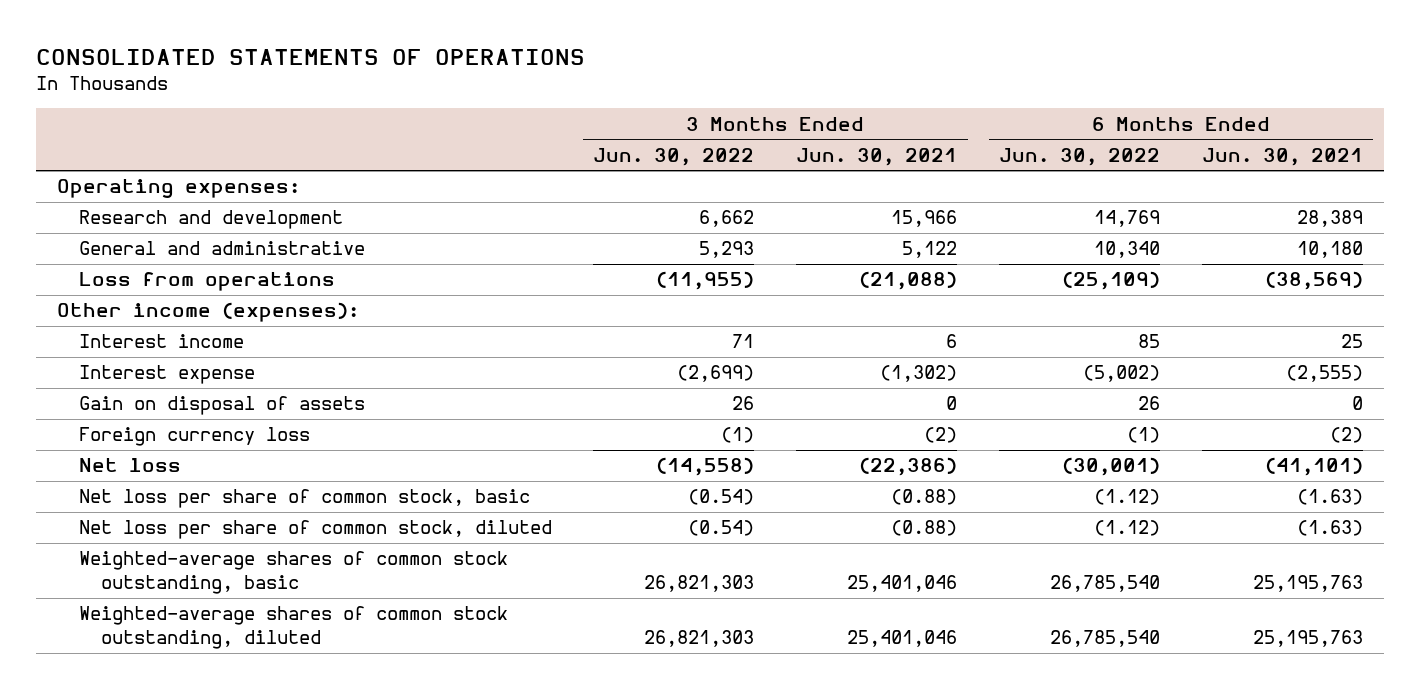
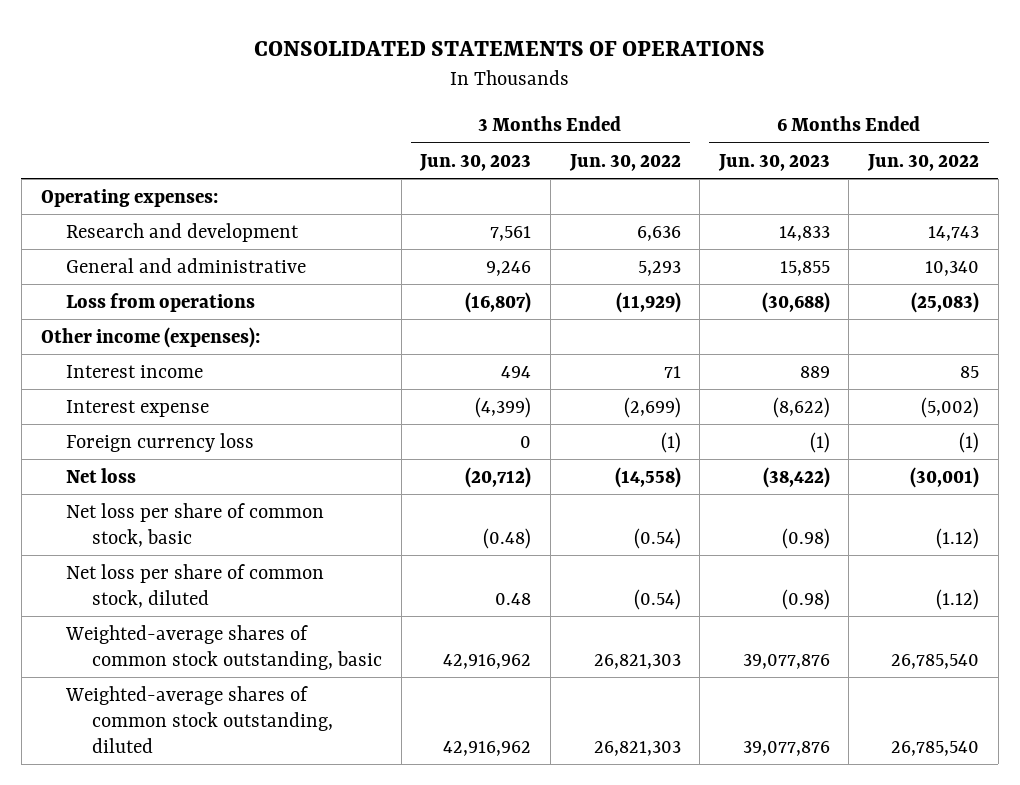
[796,147,958,166] Jun. 30, 2021 -> none
[1201,147,1363,166] Jun. 30, 2021 -> none
none -> [419,153,532,171] Jun. 30, 2023
none -> [717,153,830,171] Jun. 30, 2023
[699,210,755,228] 6,662 -> [636,226,681,242] 6,636
[1094,210,1161,228] 14,769 -> [927,226,979,242] 14,743
[656,271,755,291] (11,955) -> [615,292,681,314] (11,929)
[1062,271,1161,291] (25,109) -> [910,292,979,314] (25,083)
[78,396,365,416] Gain on disposal of assets -> none

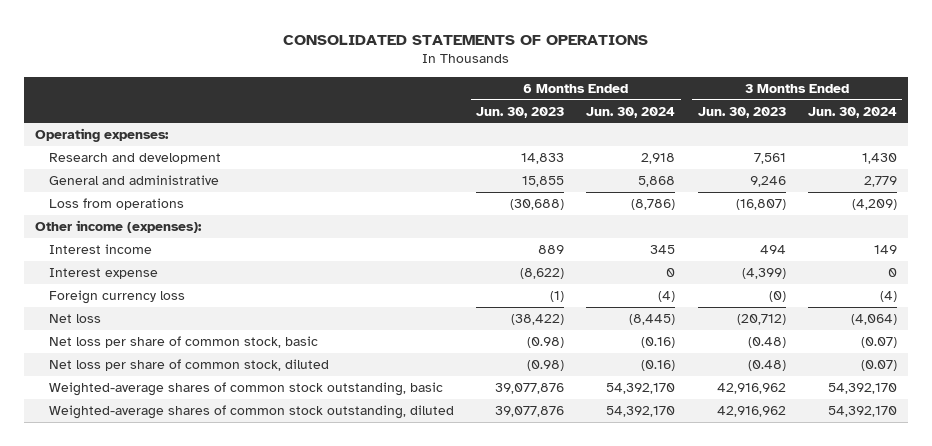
[568,153,681,171] Jun. 30, 2022 -> none
[866,153,979,171] Jun. 30, 2022 -> none
none -> [586,106,676,118] Jun. 30, 2024
none -> [807,106,897,118] Jun. 30, 2024
[520,436,532,449] 0 -> [768,291,786,303] (0)
[495,592,532,605] 0.48 -> [747,360,786,372] (0.48)

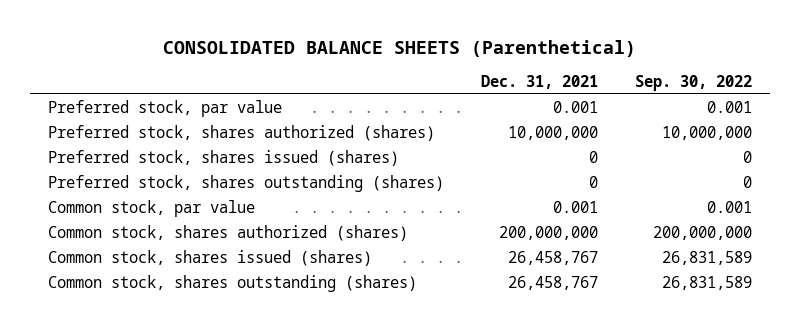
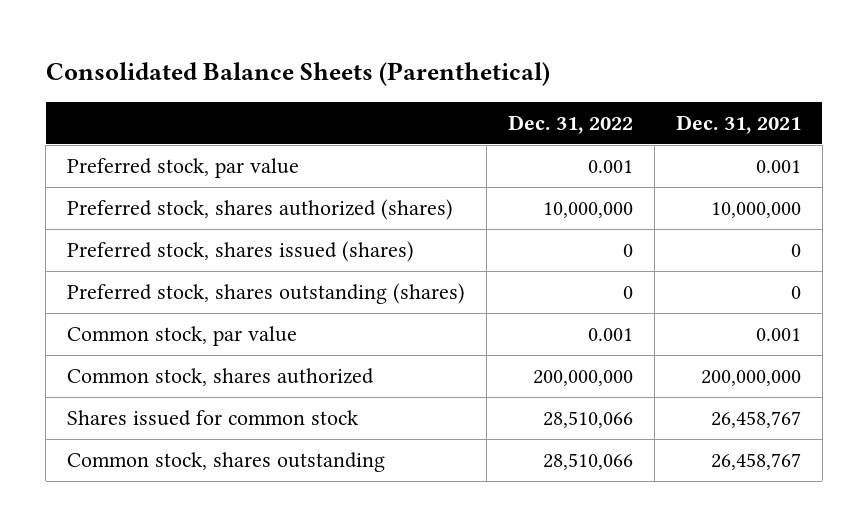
[162,39,636,57] CONSOLIDATED BALANCE SHEETS (Parenthetical) -> [45,62,550,87] Consolidated Balance Sheets (Parenthetical)
[634,75,752,92] Sep. 30, 2022 -> none
none -> [507,115,633,135] Dec. 31, 2022
[48,224,409,241] Common stock, shares authorized (shares) -> [67,368,375,387] Common stock, shares authorized
[48,249,373,266] Common stock, shares issued (shares) -> [67,410,360,427] Shares issued for common stock
[48,274,418,292] Common stock, shares outstanding (shares) -> [67,452,386,473] Common stock, shares outstanding

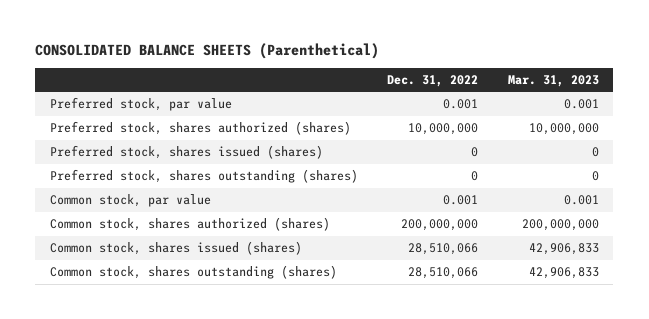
[45,62,550,87] Consolidated Balance Sheets (Parenthetical) -> [35,43,380,60] CONSOLIDATED BALANCE SHEETS (Parenthetical)
[675,115,801,135] Dec. 31, 2021 -> none
none -> [507,75,599,88] Mar. 31, 2023
[67,368,375,387] Common stock, shares authorized -> [49,217,330,232] Common stock, shares authorized (shares)
[67,410,360,427] Shares issued for common stock -> [49,241,302,256] Common stock, shares issued (shares)
[67,452,386,473] Common stock, shares outstanding -> [49,265,337,280] Common stock, shares outstanding (shares)

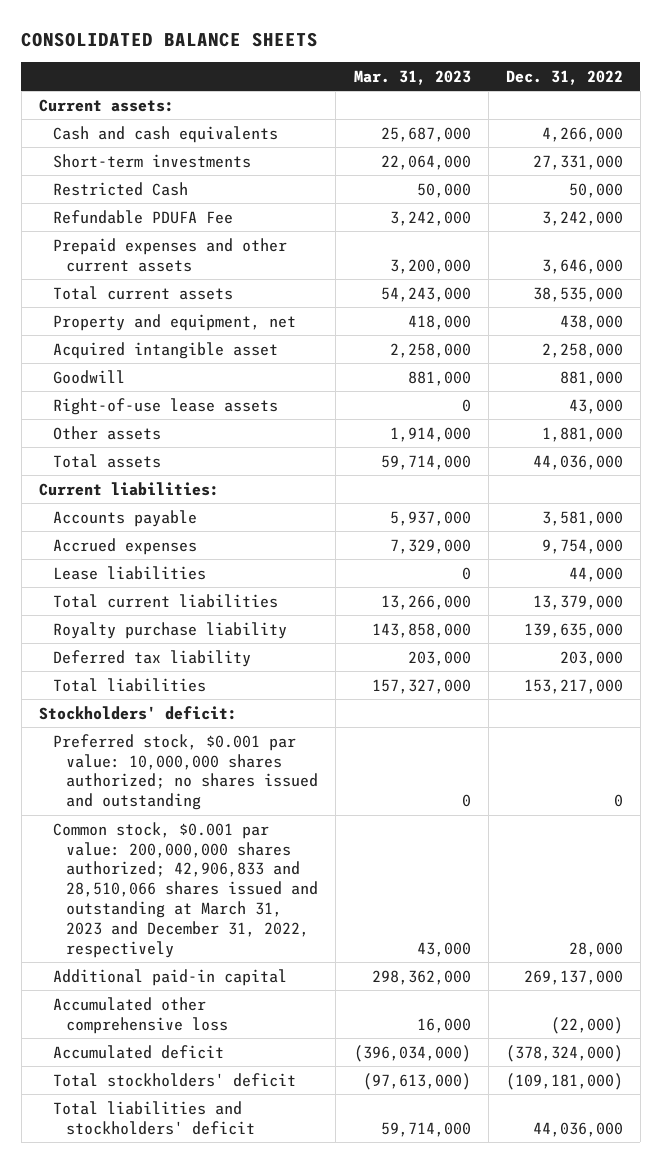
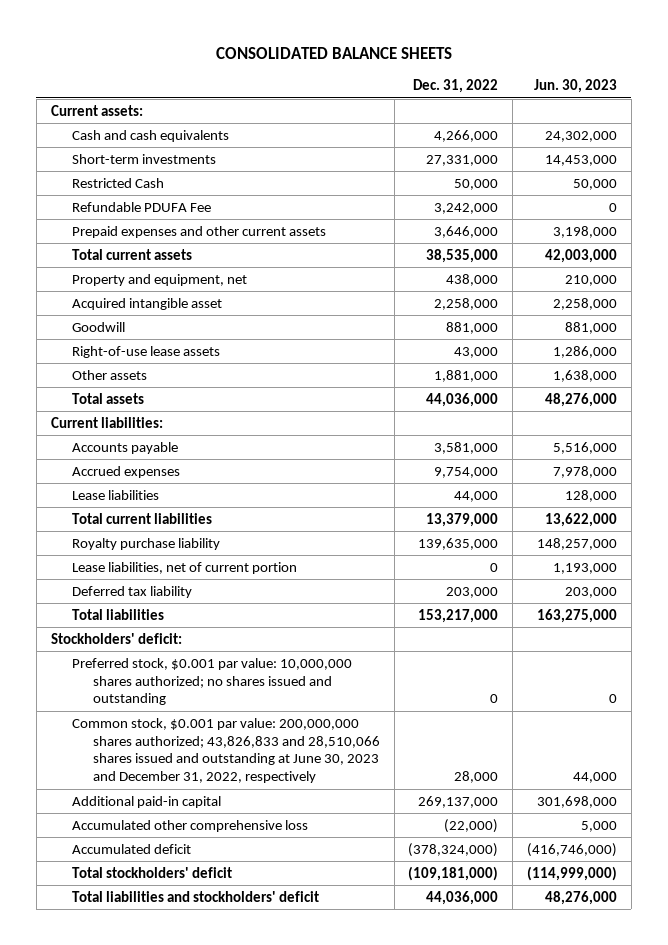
[353,69,471,85] Mar. 31, 2023 -> none
none -> [533,79,617,94] Jun. 30, 2023
none -> [71,561,297,574] Lease liabilities, net of current portion
[52,821,319,958] Common stock, $0.001 par value: 200,000,000 shares authorized; 42,906,833 and 28,510,066 shares issued and outstanding at March 31, 2023 and December 31, 2022, respectively -> [71,717,380,784] Common stock, $0.001 par value: 200,000,000 shares authorized; 43,826,833 and 28,510,066 shares issued and outstanding at June 30, 2023 and December 31, 2022, respectively

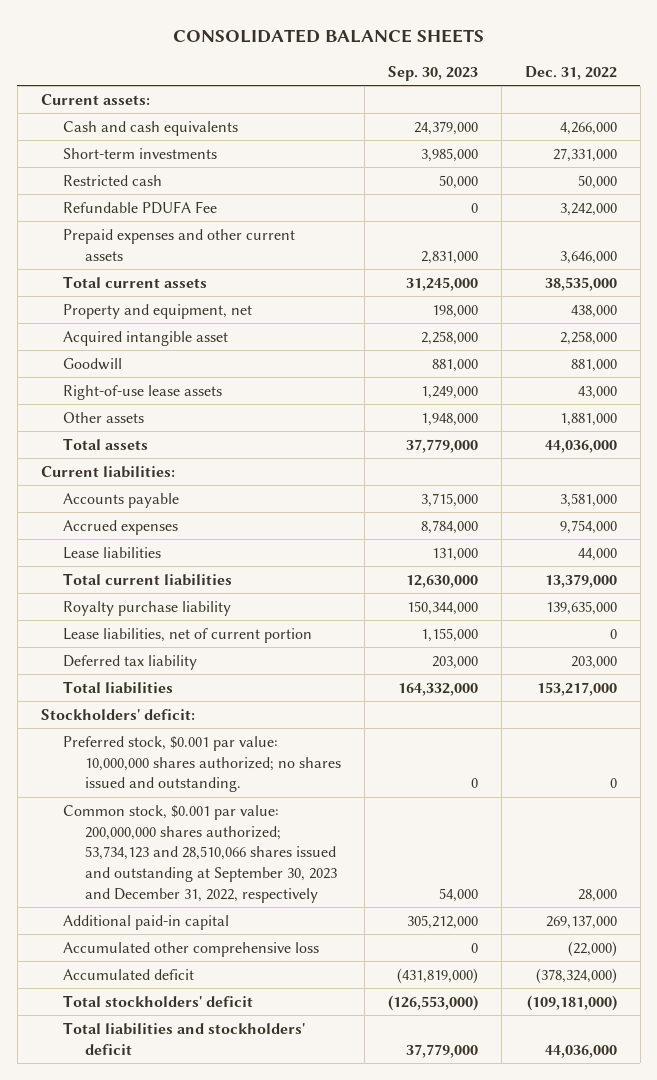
[533,79,617,94] Jun. 30, 2023 -> none
none -> [387,65,478,81] Sep. 30, 2023
[71,177,164,188] Restricted Cash -> [62,174,162,186] Restricted cash
[71,657,352,706] Preferred stock, $0.001 par value: 10,000,000 shares authorized; no shares issued and outstanding -> [62,735,341,793] Preferred stock, $0.001 par value: 10,000,000 shares authorized; no shares issued and outstanding.
[71,717,380,784] Common stock, $0.001 par value: 200,000,000 shares authorized; 43,826,833 and 28,510,066 shares issued and outstanding at June 30, 2023 and December 31, 2022, respectively -> [62,804,337,903] Common stock, $0.001 par value: 200,000,000 shares authorized; 53,734,123 and 28,510,066 shares issued and outstanding at September 30, 2023 and December 31, 2022, respectively

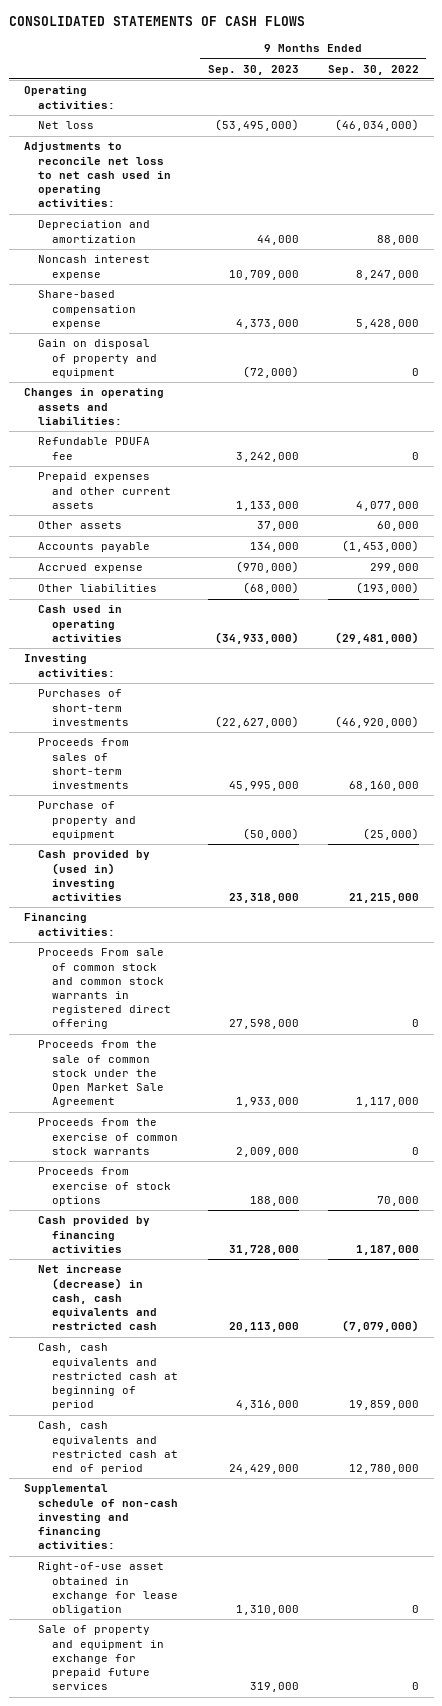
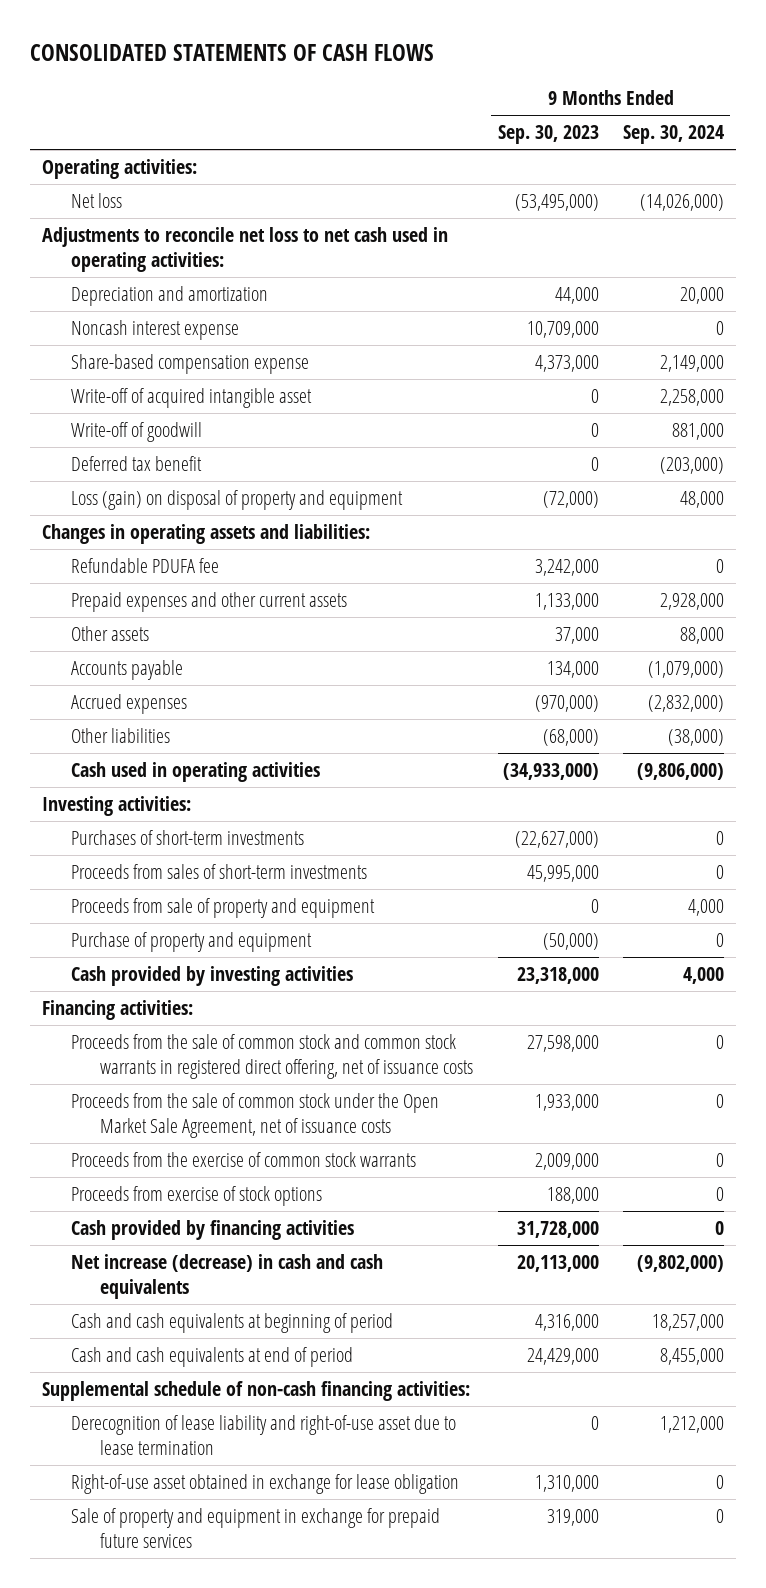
[327,64,419,75] Sep. 30, 2022 -> none
none -> [623,125,725,145] Sep. 30, 2024
none -> [70,388,312,409] Write-off of acquired intangible asset
none -> [70,422,202,443] Write-off of goodwill
none -> [70,456,202,472] Deferred tax benefit
[37,339,158,378] Gain on disposal of property and equipment -> [70,490,403,511] Loss (gain) on disposal of property and equipment
[37,563,143,574] Accrued expense -> [70,694,187,715] Accrued expenses
none -> [70,898,375,919] Proceeds from sale of property and equipment
[37,850,150,902] Cash provided by (used in) investing activities -> [70,966,353,987] Cash provided by investing activities
[37,948,172,1030] Proceeds From sale of common stock and common stock warrants in registered direct offering -> [70,1034,473,1080] Proceeds from the sale of common stock and common stock warrants in registered direct offering, net of issuance costs
[37,1040,165,1108] Proceeds from the sale of common stock under the Open Market Sale Agreement -> [70,1093,439,1139] Proceeds from the sale of common stock under the Open Market Sale Agreement, net of issuance costs
[37,1265,158,1331] Net increase (decrease) in cash, cash equivalents and restricted cash -> [70,1254,383,1300] Net increase (decrease) in cash and cash equivalents
[37,1343,179,1411] Cash, cash equivalents and restricted cash at beginning of period -> [70,1313,393,1334] Cash and cash equivalents at beginning of period
[37,1421,179,1475] Cash, cash equivalents and restricted cash at end of period -> [70,1347,353,1368] Cash and cash equivalents at end of period
[23,1484,178,1550] Supplemental schedule of non-cash investing and financing activities: -> [41,1381,470,1402] Supplemental schedule of non-cash financing activities:
none -> [70,1415,456,1456] Derecognition of lease liability and right-of-use asset due to lease termination

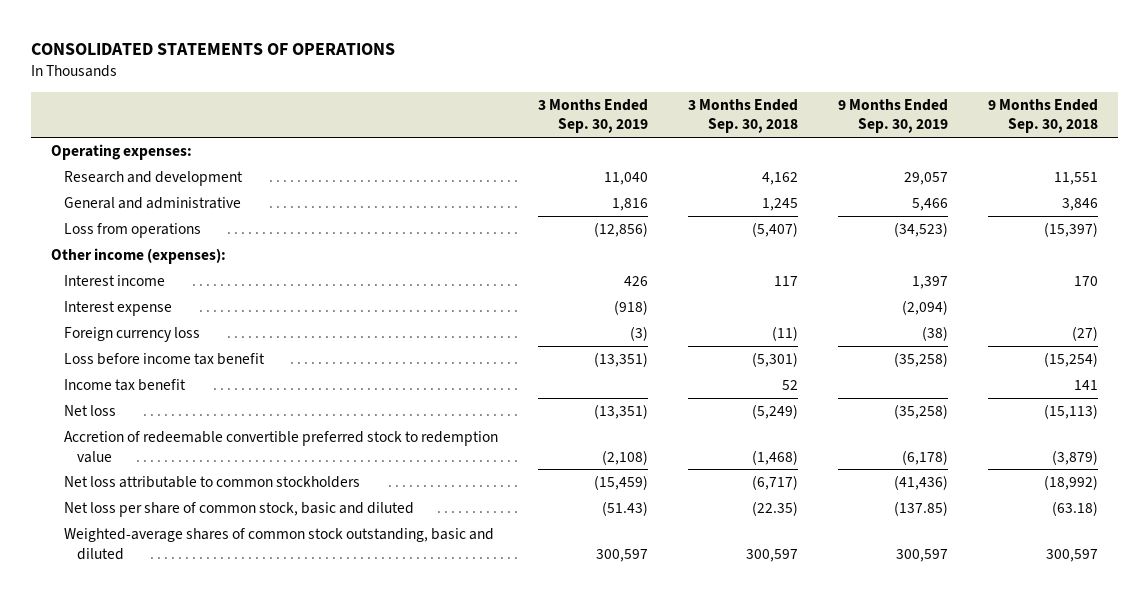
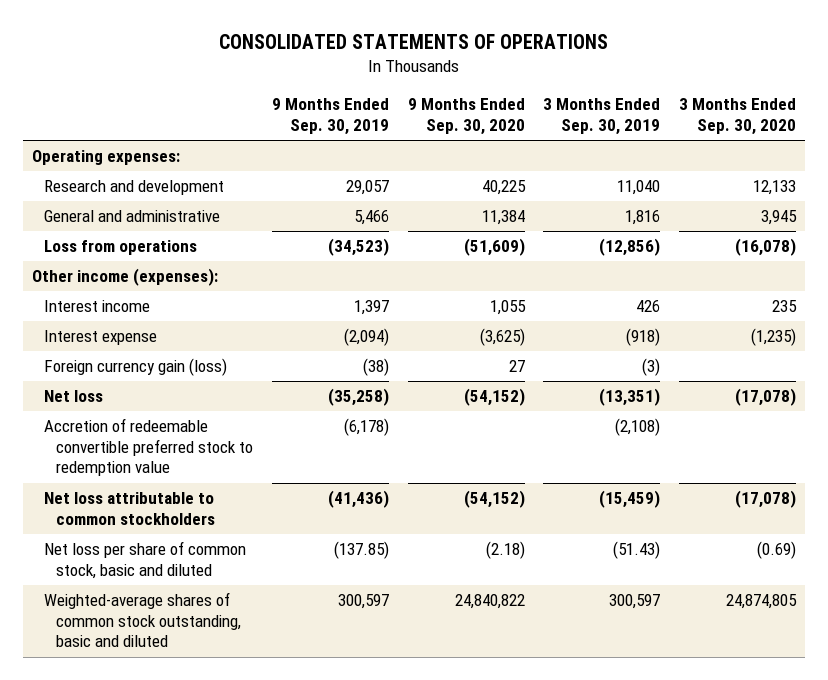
[687,98,798,134] 3 Months Ended Sep. 30, 2018 -> none
[987,98,1098,134] 9 Months Ended Sep. 30, 2018 -> none
none -> [407,98,525,135] 9 Months Ended Sep. 30, 2020
none -> [678,98,796,135] 3 Months Ended Sep. 30, 2020
[63,353,265,366] Loss before income tax benefit -> none
[63,379,186,392] Income tax benefit -> none
[63,327,200,343] Foreign currency loss -> [44,358,228,377] Foreign currency gain (loss)

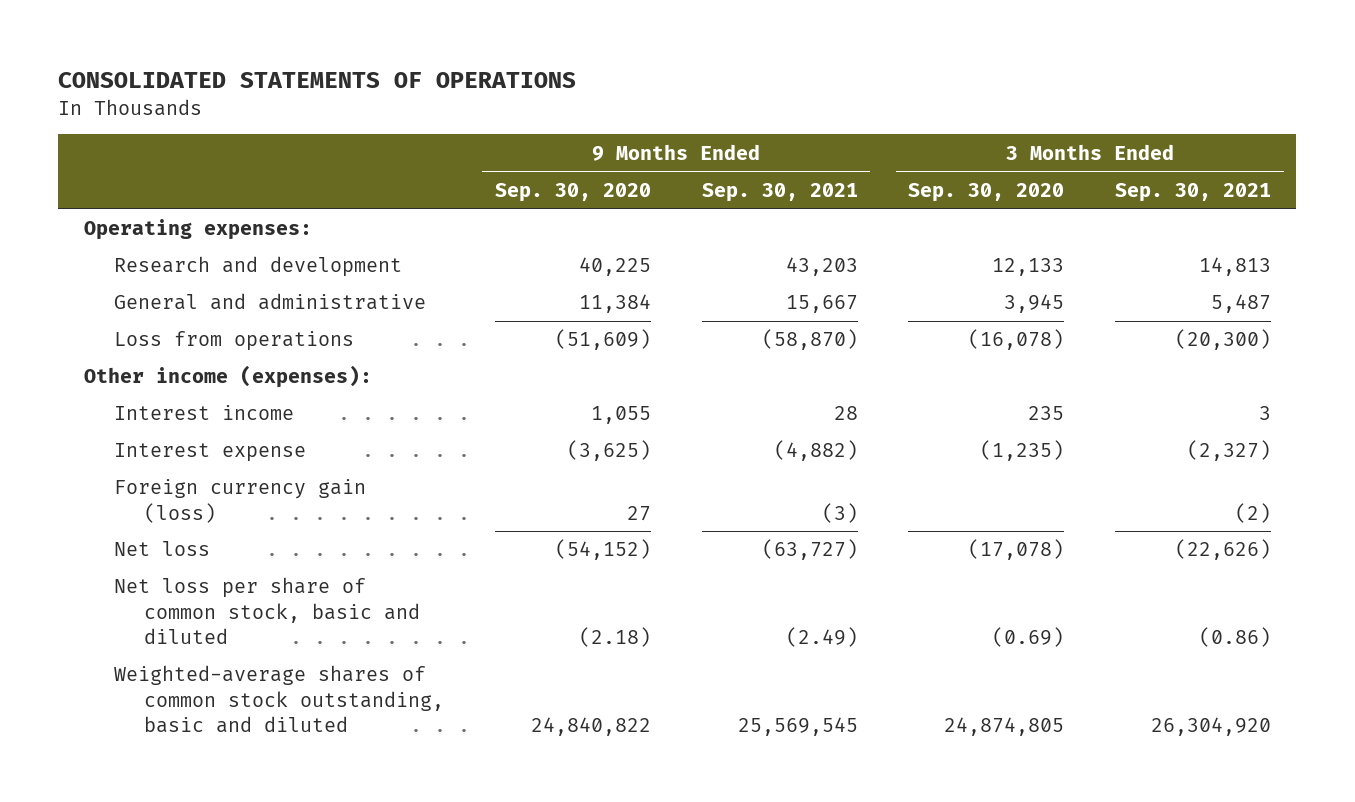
[272,98,390,135] 9 Months Ended Sep. 30, 2019 -> none
[543,98,661,135] 3 Months Ended Sep. 30, 2019 -> none
none -> [701,182,858,202] Sep. 30, 2021
none -> [1115,182,1272,202] Sep. 30, 2021
[44,418,254,477] Accretion of redeemable convertible preferred stock to redemption value -> none
[44,492,216,525] Net loss attributable to common stockholders -> none

